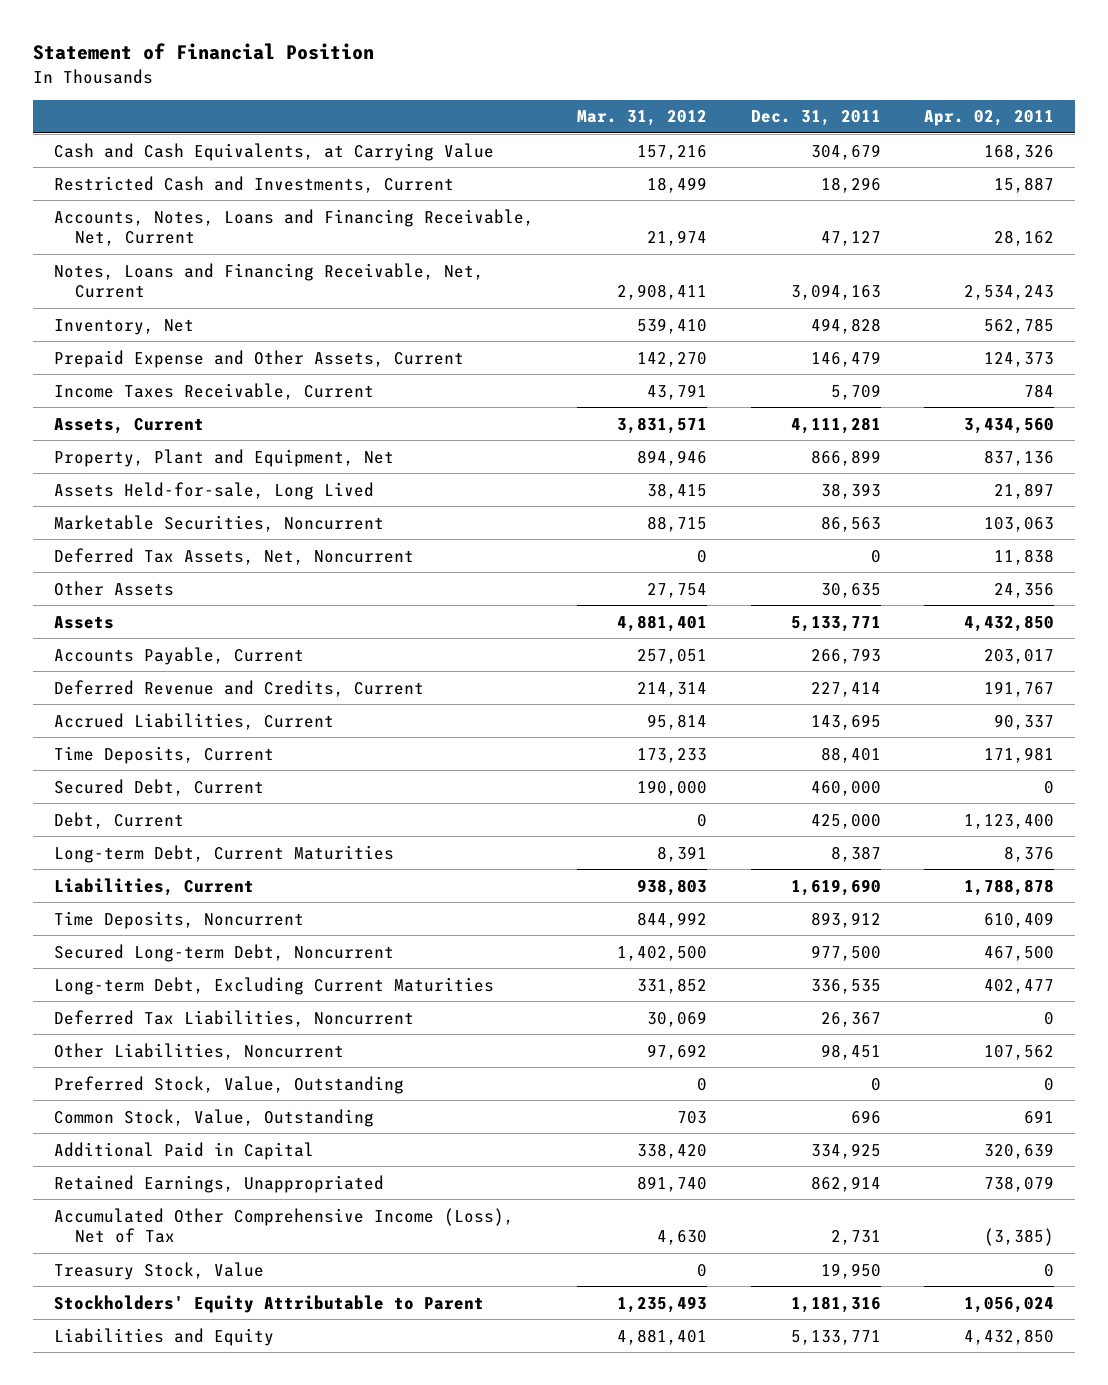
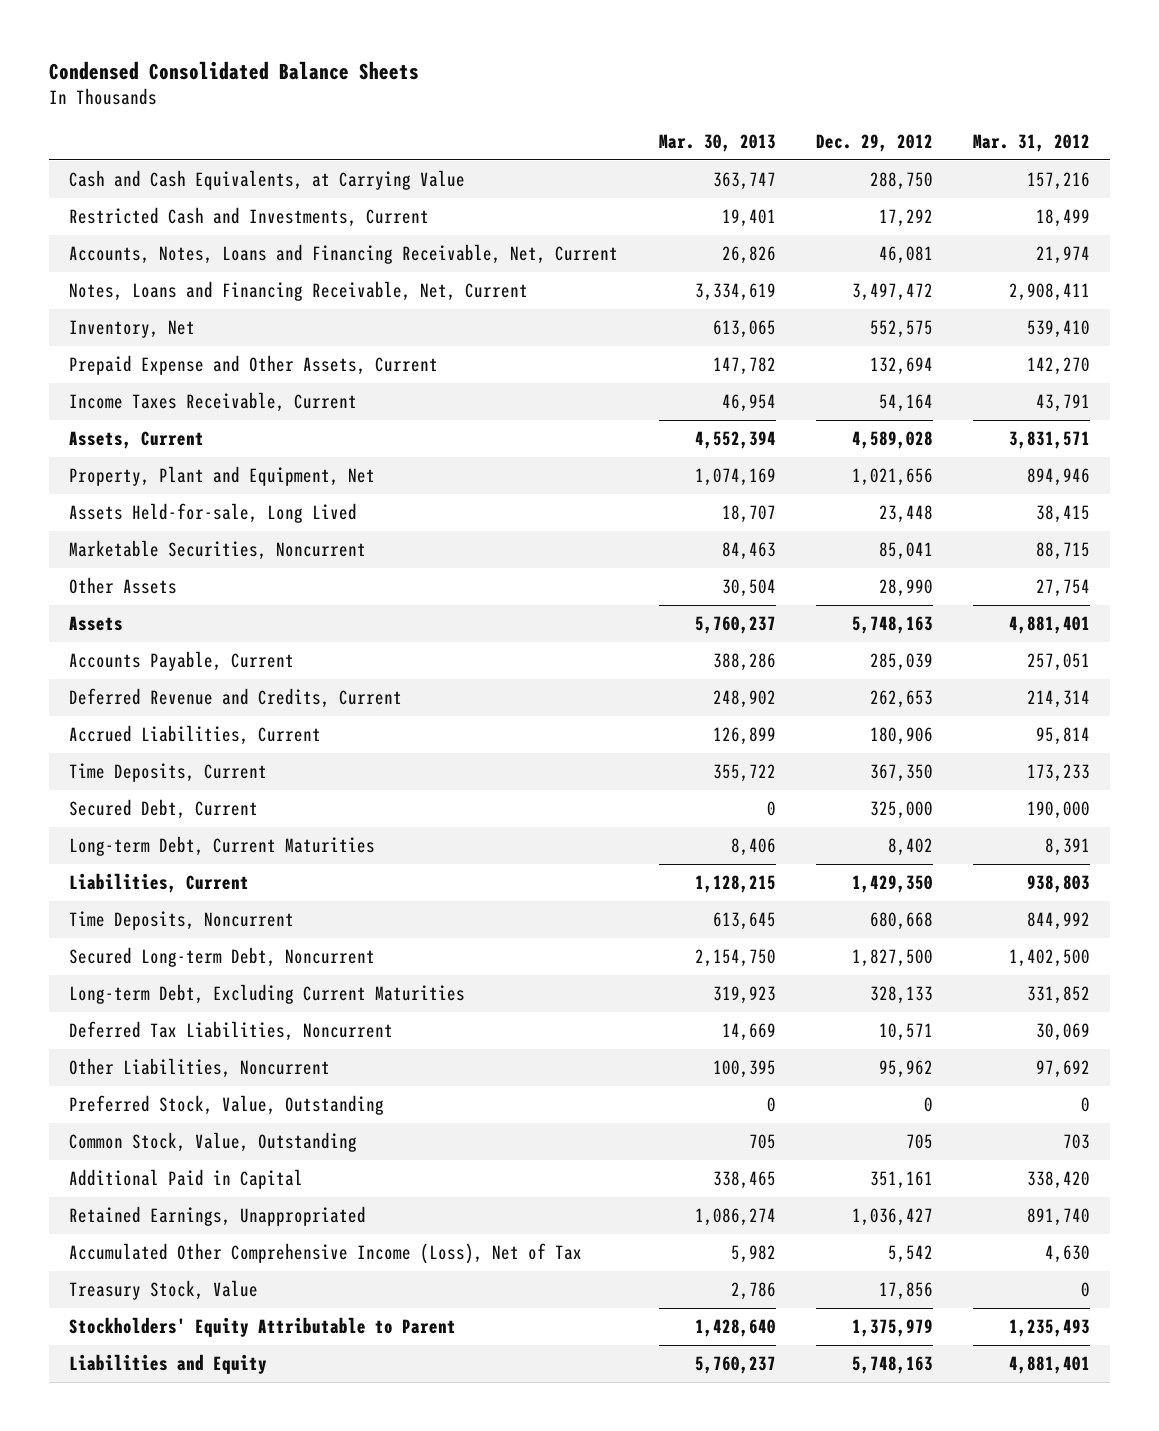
[32,43,374,61] Statement of Financial Position -> [49,60,420,80] Condensed Consolidated Balance Sheets
[750,110,881,127] Dec. 31, 2011 -> none
[923,110,1054,127] Apr. 02, 2011 -> none
none -> [658,133,776,152] Mar. 30, 2013
none -> [815,133,933,152] Dec. 29, 2012
[54,547,415,565] Deferred Tax Assets, Net, Noncurrent -> none
[54,811,185,829] Debt, Current -> none

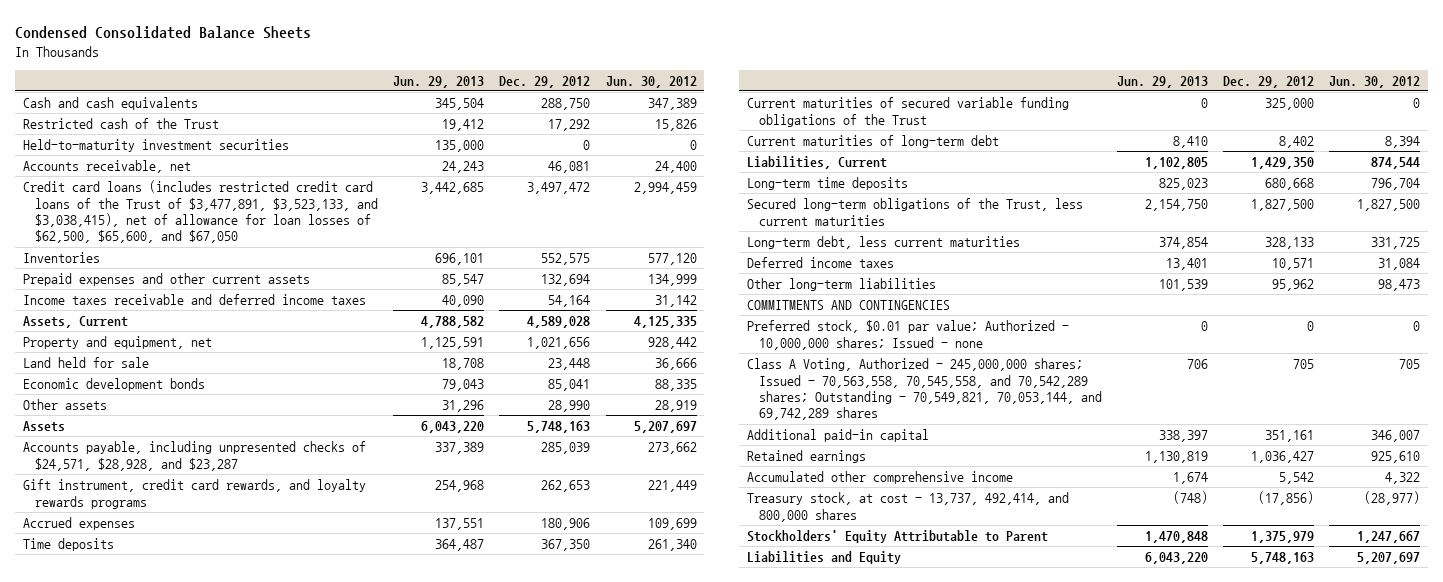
[658,133,776,152] Mar. 30, 2013 -> none
[972,133,1090,152] Mar. 31, 2012 -> none
none -> [393,75,485,88] Jun. 29, 2013
none -> [605,75,697,88] Jun. 30, 2012
[69,170,466,191] Cash and Cash Equivalents, at Carrying Value -> [23,97,199,111] Cash and cash equivalents
[69,207,430,228] Restricted Cash and Investments, Current -> [23,118,220,130] Restricted cash of the Trust
none -> [23,139,290,153] Held-to-maturity investment securities
[69,244,619,265] Accounts, Notes, Loans and Financing Receivable, Net, Current -> [23,160,192,174] Accounts receivable, net
[69,281,529,302] Notes, Loans and Financing Receivable, Net, Current -> [23,180,379,244] Credit card loans (includes restricted credit card loans of the Trust of $3,477,891, $3,523,133, and $3,038,415), net of allowance for loan losses of $62,500, $65,600, and $67,050
[69,320,196,339] Inventory, Net -> [23,252,101,264] Inventories
[69,355,439,376] Prepaid Expense and Other Assets, Current -> [23,273,311,287] Prepaid expenses and other current assets
[69,392,358,413] Income Taxes Receivable, Current -> [23,294,367,306] Income taxes receivable and deferred income taxes
[69,466,376,487] Property, Plant and Equipment, Net -> [23,336,213,350] Property and equipment, net
[69,503,358,524] Assets Held-for-sale, Long Lived -> [23,357,150,369] Land held for sale
[69,540,367,561] Marketable Securities, Noncurrent -> [23,378,206,392] Economic development bonds
[69,577,178,595] Other Assets -> [23,399,108,411] Other assets
[69,651,295,672] Accounts Payable, Current -> [23,441,367,471] Accounts payable, including unpresented checks of $24,571, $28,928, and $23,287
[69,688,403,709] Deferred Revenue and Credits, Current -> [23,479,367,509] Gift instrument, credit card rewards, and loyalty rewards programs
[69,725,322,746] Accrued Liabilities, Current -> [23,517,136,531] Accrued expenses
[69,763,268,783] Time Deposits, Current -> [23,538,115,552] Time deposits
[69,799,259,820] Secured Debt, Current -> [746,97,1069,127] Current maturities of secured variable funding obligations of the Trust
[69,836,376,857] Long-term Debt, Current Maturities -> [746,135,999,149] Current maturities of long-term debt
[69,1280,259,1301] Treasury Stock, Value -> none
[69,911,295,931] Time Deposits, Noncurrent -> [746,177,908,191] Long-term time deposits
[69,947,376,968] Secured Long-term Debt, Noncurrent -> [746,198,1083,226] Secured long-term obligations of the Trust, less current maturities
[69,984,466,1005] Long-term Debt, Excluding Current Maturities -> [746,236,1020,250] Long-term debt, less current maturities
[69,1021,394,1042] Deferred Tax Liabilities, Noncurrent -> [746,257,894,269] Deferred income taxes
[69,1058,331,1079] Other Liabilities, Noncurrent -> [746,278,936,292] Other long-term liabilities
none -> [746,300,950,311] COMMITMENTS AND CONTINGENCIES
[69,1095,385,1116] Preferred Stock, Value, Outstanding -> [746,320,1069,350] Preferred stock, $0.01 par value; Authorized - 10,000,000 shares; Issued - none
[69,1132,358,1153] Common Stock, Value, Outstanding -> [746,358,1102,421] Class A Voting, Authorized - 245,000,000 shares; Issued - 70,563,558, 70,545,558, and 70,542,289 shares; Outstanding - 70,549,821, 70,053,144, and 69,742,289 shares
[69,1169,304,1190] Additional Paid in Capital -> [746,429,929,443] Additional paid-in capital
[69,1206,367,1227] Retained Earnings, Unappropriated -> [746,450,866,464] Retained earnings
[69,1243,583,1265] Accumulated Other Comprehensive Income (Loss), Net of Tax -> [746,471,1013,485] Accumulated other comprehensive income
none -> [746,492,1069,522] Treasury stock, at cost - 13,737, 492,414, and 800,000 shares

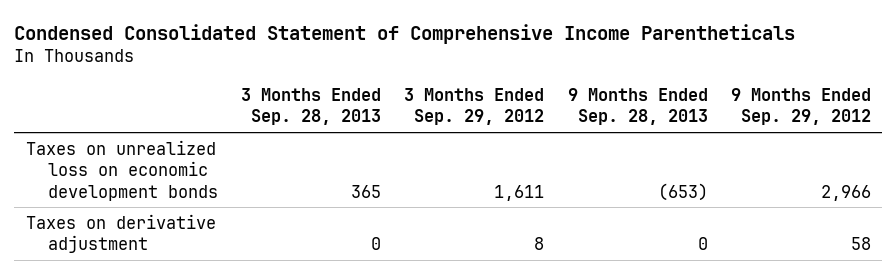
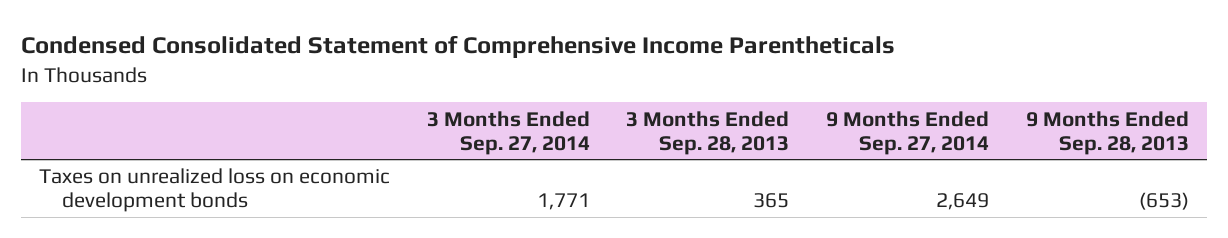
[404,88,545,126] 3 Months Ended Sep. 29, 2012 -> none
[730,88,871,126] 9 Months Ended Sep. 29, 2012 -> none
none -> [426,110,590,155] 3 Months Ended Sep. 27, 2014
none -> [826,110,990,155] 9 Months Ended Sep. 27, 2014
[25,214,216,254] Taxes on derivative adjustment -> none

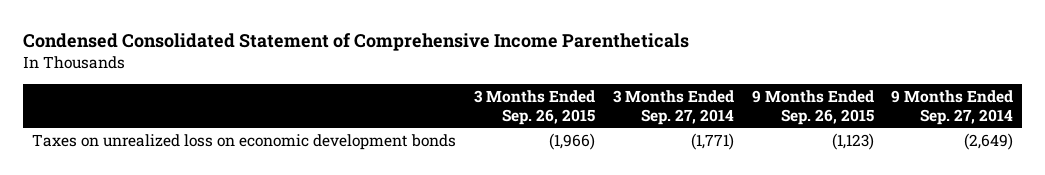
[626,110,790,155] 3 Months Ended Sep. 28, 2013 -> none
[1025,110,1189,155] 9 Months Ended Sep. 28, 2013 -> none
none -> [473,89,595,126] 3 Months Ended Sep. 26, 2015
none -> [751,89,874,126] 9 Months Ended Sep. 26, 2015
[536,193,590,211] 1,771 -> [690,132,734,150] (1,771)
[936,193,990,211] 2,649 -> [964,132,1014,150] (2,649)

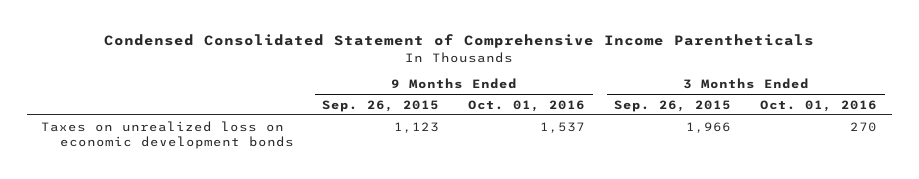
[612,89,734,126] 3 Months Ended Sep. 27, 2014 -> none
[891,89,1014,126] 9 Months Ended Sep. 27, 2014 -> none
none -> [468,99,586,112] Oct. 01, 2016
none -> [760,99,878,112] Oct. 01, 2016
[548,132,595,150] (1,966) -> [686,121,732,133] 1,966
[831,132,874,150] (1,123) -> [394,121,440,133] 1,123

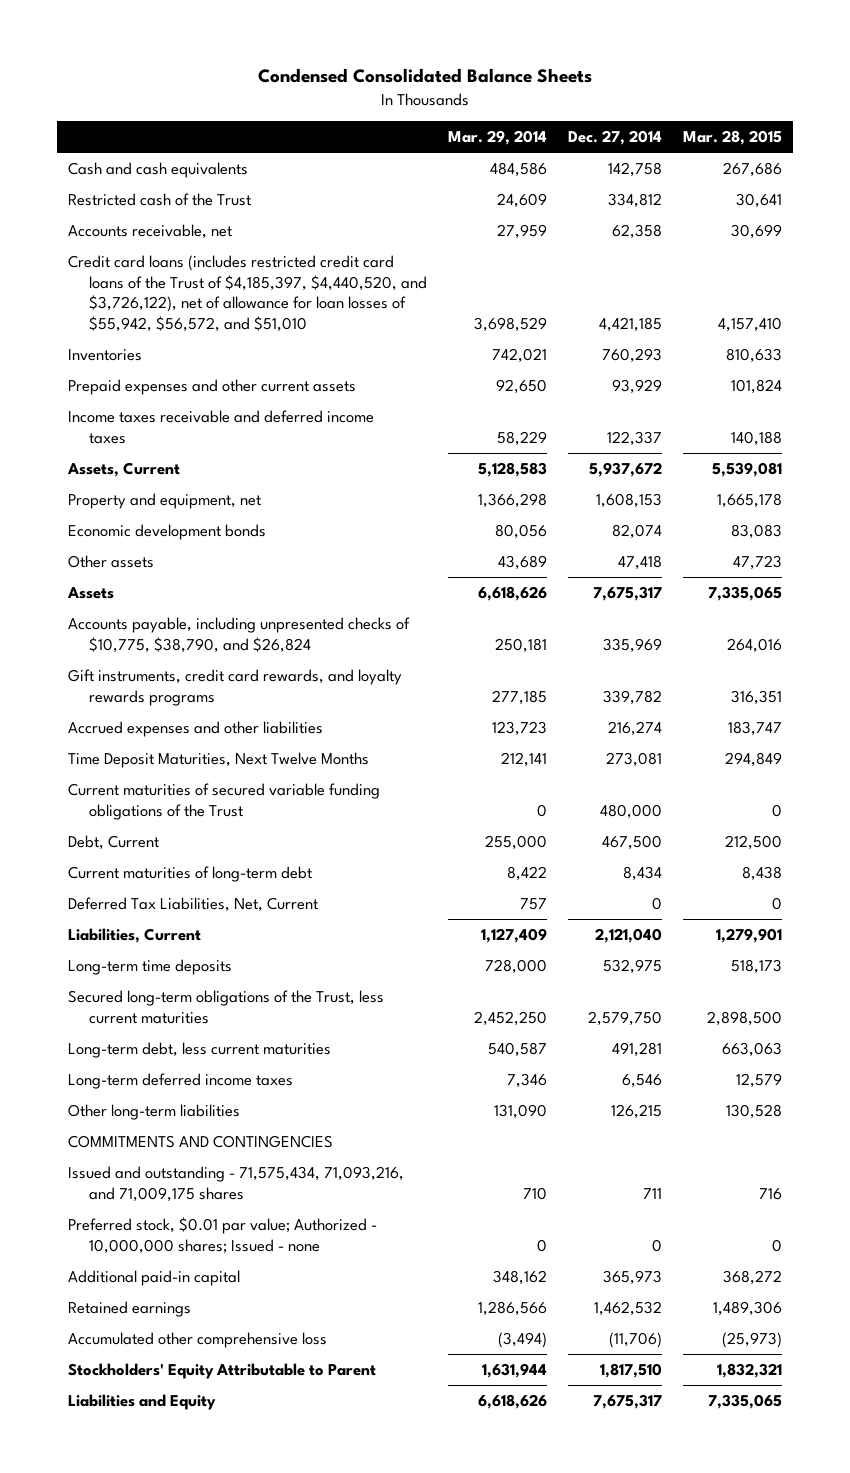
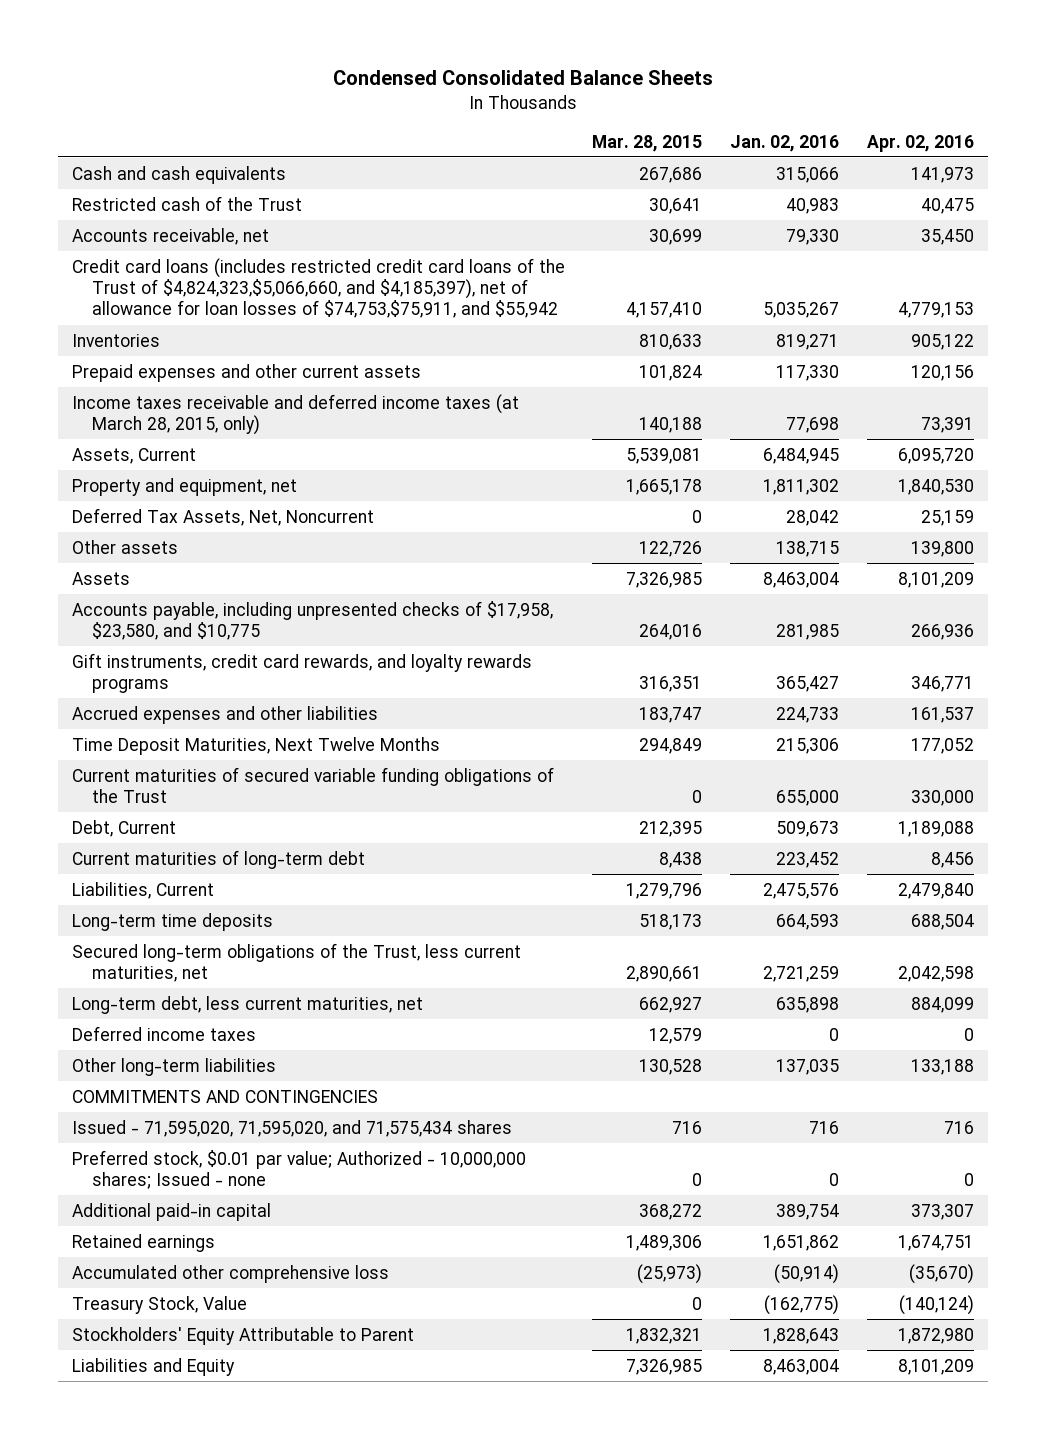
[448,129,548,145] Mar. 29, 2014 -> none
[568,129,663,145] Dec. 27, 2014 -> none
none -> [730,134,840,152] Jan. 02, 2016
none -> [866,134,974,152] Apr. 02, 2016
[67,254,428,333] Credit card loans (includes restricted credit card loans of the Trust of $4,185,397, $4,440,520, and $3,726,122), net of allowance for loan losses of $55,942, $56,572, and $51,010 -> [71,257,565,319] Credit card loans (includes restricted credit card loans of the Trust of $4,824,323,$5,066,660, and $4,185,397), net of allowance for loan losses of $74,753,$75,911, and $55,942
[67,409,374,444] Income taxes receivable and deferred income taxes -> [71,393,519,436] Income taxes receivable and deferred income taxes (at March 28, 2015, only)
[67,523,266,540] Economic development bonds -> none
none -> [71,507,374,526] Deferred Tax Assets, Net, Noncurrent
[733,554,783,570] 47,723 -> [639,540,703,557] 122,726
[708,585,783,601] 7,335,065 -> [626,571,703,588] 7,326,985
[67,616,410,653] Accounts payable, including unpresented checks of $10,775, $38,790, and $26,824 -> [71,600,553,641] Accounts payable, including unpresented checks of $17,958, $23,580, and $10,775
[725,834,783,850] 212,500 -> [639,820,703,837] 212,395
[67,896,318,912] Deferred Tax Liabilities, Net, Current -> none
[716,927,783,943] 1,279,901 -> [626,882,703,899] 1,279,796
[67,989,384,1024] Secured long-term obligations of the Trust, less current maturities -> [71,942,521,983] Secured long-term obligations of the Trust, less current maturities, net
[707,1010,783,1026] 2,898,500 -> [626,966,703,983] 2,890,661
[67,1041,331,1058] Long-term debt, less current maturities -> [71,995,423,1014] Long-term debt, less current maturities, net
[722,1041,783,1057] 663,063 -> [639,996,703,1013] 662,927
[67,1072,293,1089] Long-term deferred income taxes -> [71,1025,256,1041] Deferred income taxes
[67,1165,404,1202] Issued and outstanding - 71,575,434, 71,093,216, and 71,009,175 shares -> [71,1119,512,1137] Issued - 71,595,020, 71,595,020, and 71,575,434 shares
none -> [71,1295,247,1314] Treasury Stock, Value
[708,1393,783,1409] 7,335,065 -> [626,1358,703,1375] 7,326,985

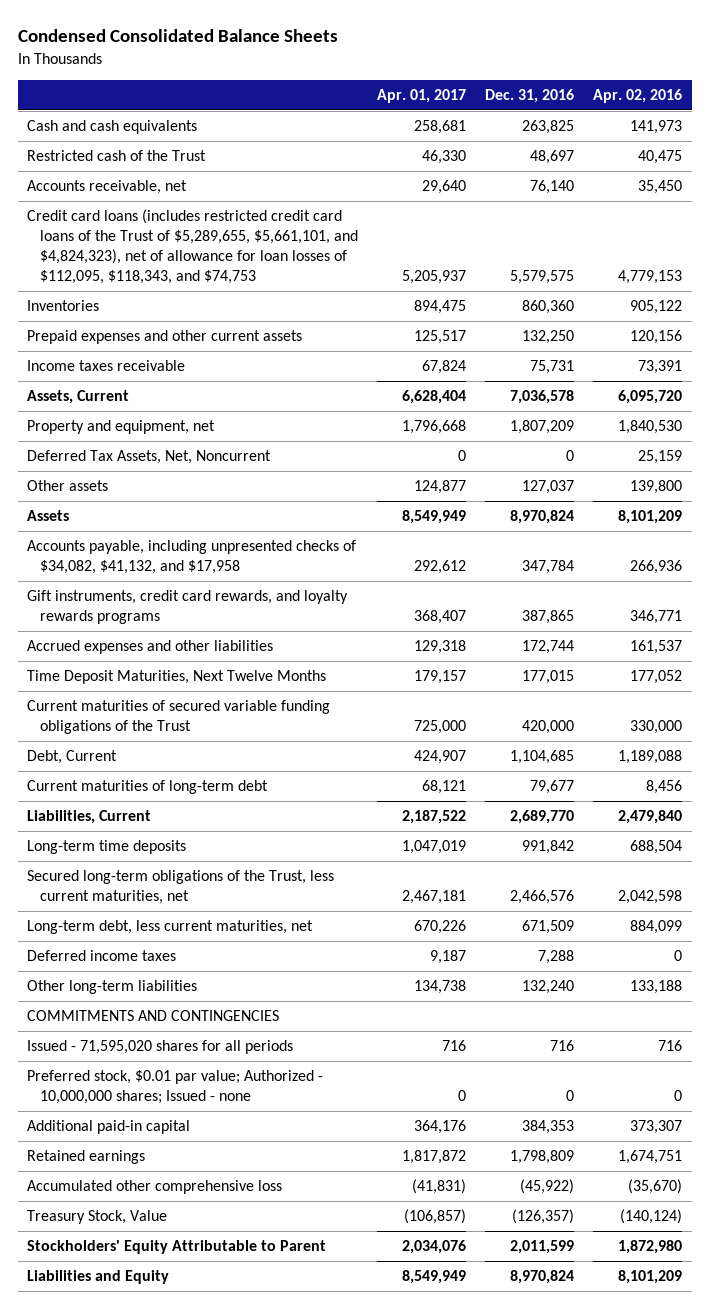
[592,134,703,152] Mar. 28, 2015 -> none
[730,134,840,152] Jan. 02, 2016 -> none
none -> [376,88,466,103] Apr. 01, 2017
none -> [485,88,575,103] Dec. 31, 2016
[71,257,565,319] Credit card loans (includes restricted credit card loans of the Trust of $4,824,323,$5,066,660, and $4,185,397), net of allowance for loan losses of $74,753,$75,911, and $55,942 -> [27,209,358,284] Credit card loans (includes restricted credit card loans of the Trust of $5,289,655, $5,661,101, and $4,824,323), net of allowance for loan losses of $112,095, $118,343, and $74,753
[71,393,519,436] Income taxes receivable and deferred income taxes (at March 28, 2015, only) -> [27,360,186,372] Income taxes receivable
[71,600,553,641] Accounts payable, including unpresented checks of $17,958, $23,580, and $10,775 -> [27,540,357,575] Accounts payable, including unpresented checks of $34,082, $41,132, and $17,958
[71,1119,512,1137] Issued - 71,595,020, 71,595,020, and 71,575,434 shares -> [27,1040,294,1055] Issued - 71,595,020 shares for all periods

